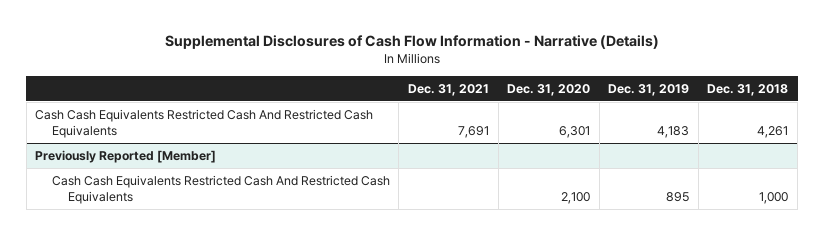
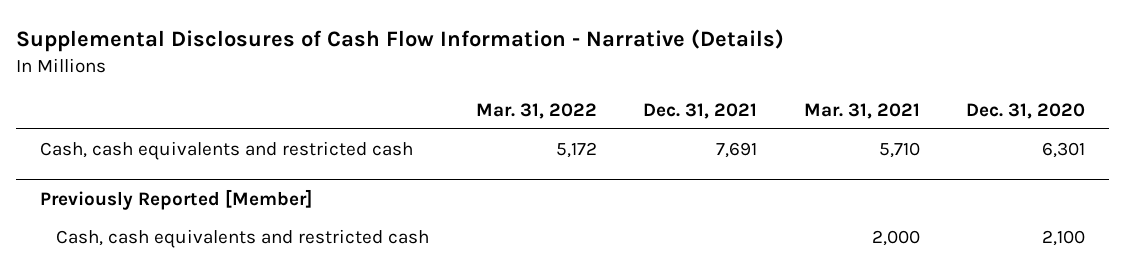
[608,83,690,96] Dec. 31, 2019 -> none
[707,83,789,96] Dec. 31, 2018 -> none
none -> [475,102,597,119] Mar. 31, 2022
none -> [803,102,920,119] Mar. 31, 2021
[35,108,374,139] Cash Cash Equivalents Restricted Cash And Restricted Cash Equivalents -> [39,141,413,161] Cash, cash equivalents and restricted cash
[51,174,390,205] Cash Cash Equivalents Restricted Cash And Restricted Cash Equivalents -> [55,229,429,249] Cash, cash equivalents and restricted cash

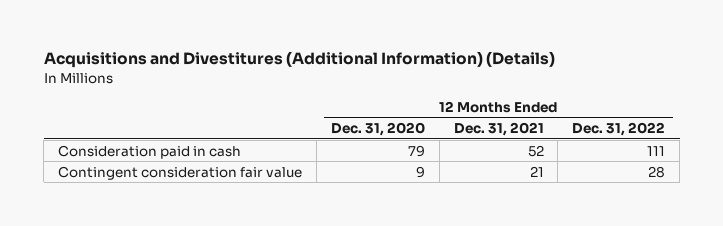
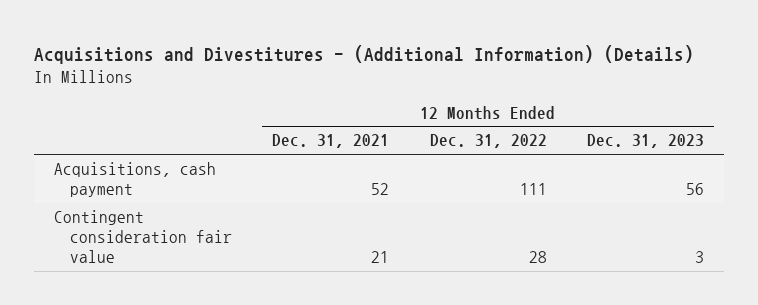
[43,51,555,69] Acquisitions and Divestitures (Additional Information) (Details) -> [33,44,694,64] Acquisitions and Divestitures - (Additional Information) (Details)
[330,122,425,137] Dec. 31, 2020 -> none
none -> [587,134,705,149] Dec. 31, 2023
[57,144,241,159] Consideration paid in cash -> [54,162,217,198] Acquisitions, cash payment

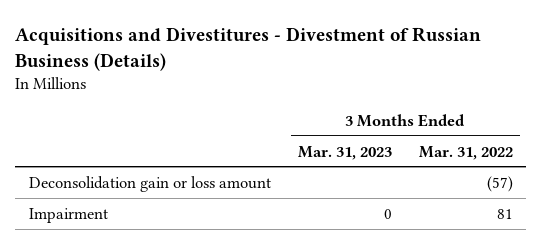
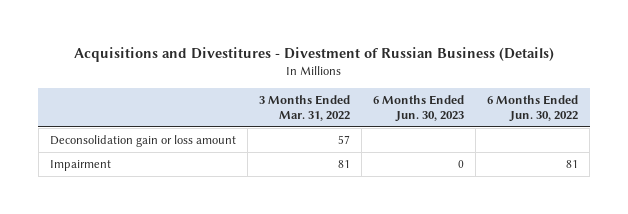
[297,145,392,160] Mar. 31, 2023 -> none
none -> [373,95,465,122] 6 Months Ended Jun. 30, 2023
none -> [487,95,579,122] 6 Months Ended Jun. 30, 2022
[486,175,513,192] (57) -> [338,135,351,145] 57

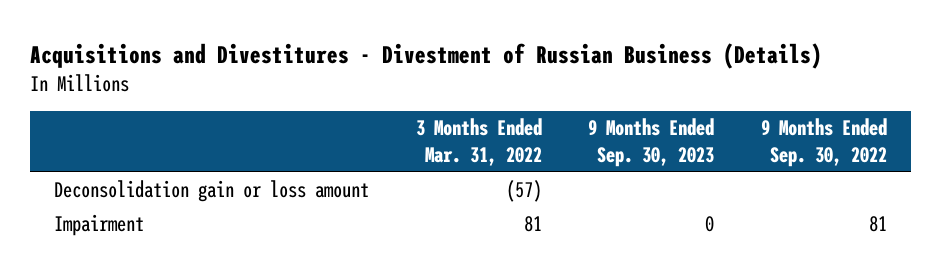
[373,95,465,122] 6 Months Ended Jun. 30, 2023 -> none
[487,95,579,122] 6 Months Ended Jun. 30, 2022 -> none
none -> [588,118,715,168] 9 Months Ended Sep. 30, 2023
none -> [761,118,888,168] 9 Months Ended Sep. 30, 2022
[338,135,351,145] 57 -> [505,180,542,203] (57)

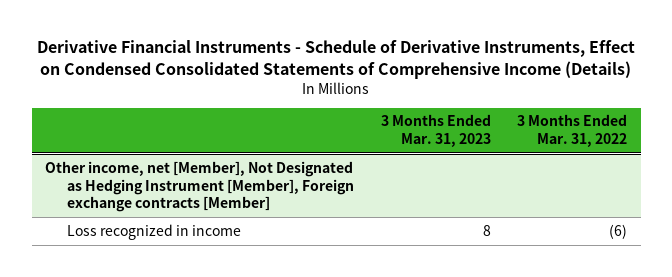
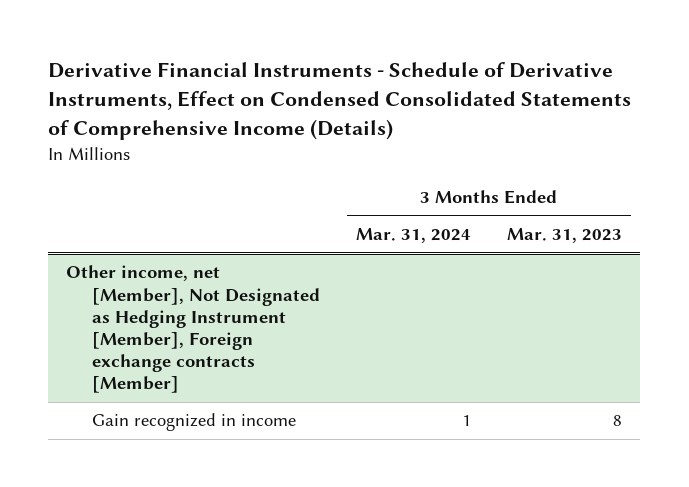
[517,114,628,148] 3 Months Ended Mar. 31, 2022 -> none
none -> [356,228,472,244] Mar. 31, 2024
[66,223,241,240] Loss recognized in income -> [92,413,297,432] Gain recognized in income

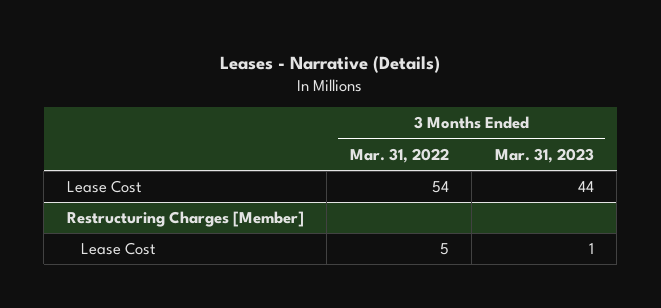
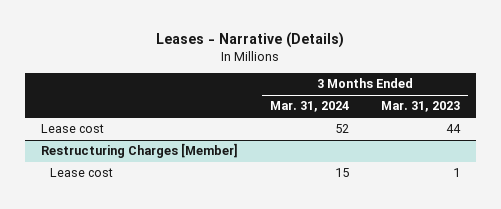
[349,147,449,163] Mar. 31, 2022 -> none
none -> [269,101,349,113] Mar. 31, 2024
[66,180,141,194] Lease Cost -> [40,124,104,134] Lease cost
[81,242,156,256] Lease Cost -> [49,168,113,178] Lease cost

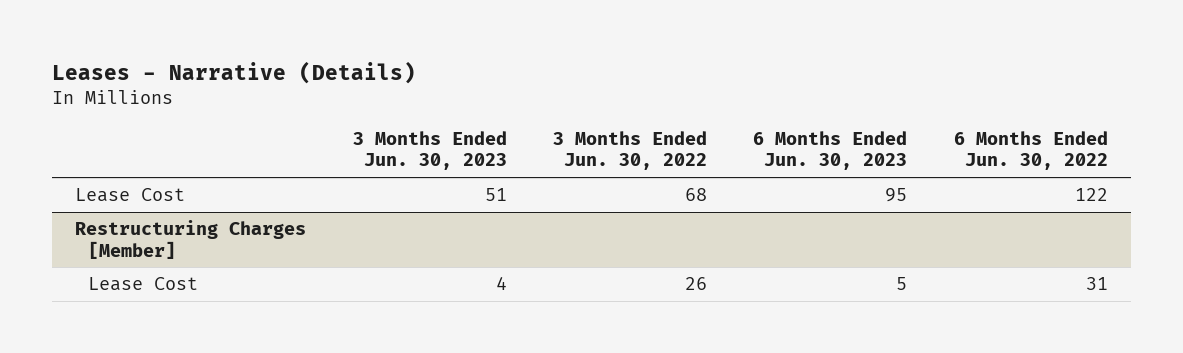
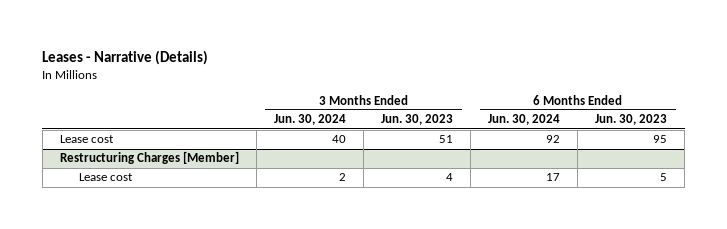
[553,131,708,171] 3 Months Ended Jun. 30, 2022 -> none
[953,131,1108,171] 6 Months Ended Jun. 30, 2022 -> none
none -> [274,114,347,126] Jun. 30, 2024
none -> [488,114,561,126] Jun. 30, 2024
[75,188,186,203] Lease Cost -> [60,135,115,144] Lease cost
[88,277,199,292] Lease Cost -> [79,173,134,182] Lease cost

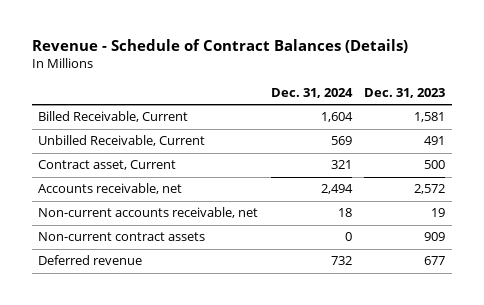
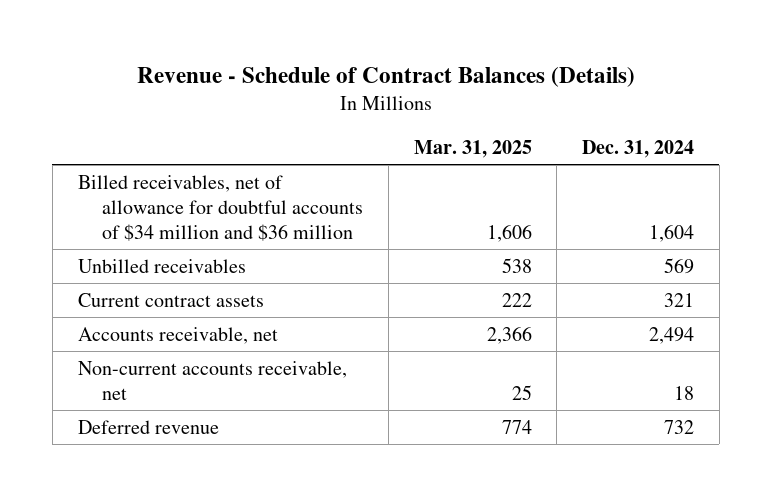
[364,87,446,98] Dec. 31, 2023 -> none
none -> [413,139,532,158] Mar. 31, 2025
[38,111,189,123] Billed Receivable, Current -> [77,174,364,241] Billed receivables, net of allowance for doubtful accounts of $34 million and $36 million
[38,135,206,147] Unbilled Receivable, Current -> [77,258,246,273] Unbilled receivables
[38,160,177,171] Contract asset, Current -> [77,292,264,307] Current contract assets
[38,232,206,242] Non-current contract assets -> none

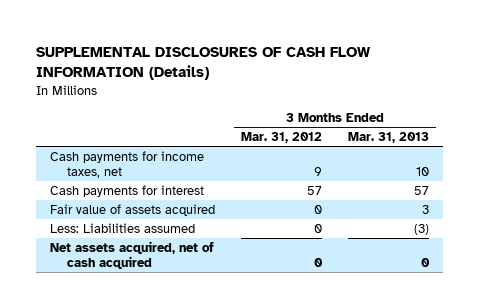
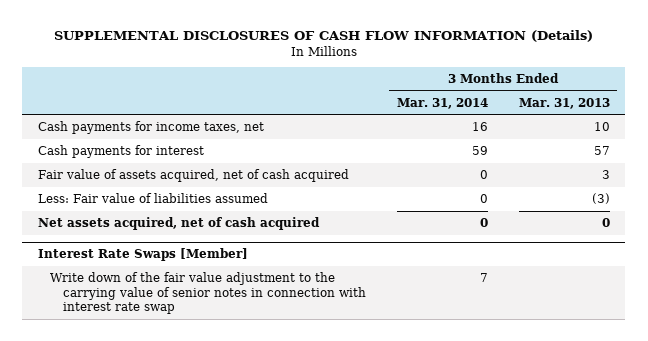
[240,132,322,144] Mar. 31, 2012 -> none
none -> [396,97,488,109] Mar. 31, 2014
[49,204,215,217] Fair value of assets acquired -> [37,168,349,182] Fair value of assets acquired, net of cash acquired
[49,223,195,234] Less: Liabilities assumed -> [37,192,268,203] Less: Fair value of liabilities assumed
none -> [37,248,248,262] Interest Rate Swaps [Member]
none -> [50,271,366,315] Write down of the fair value adjustment to the carrying value of senior notes in connection with interest rate swap

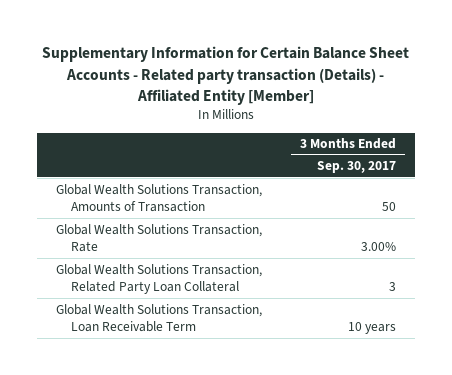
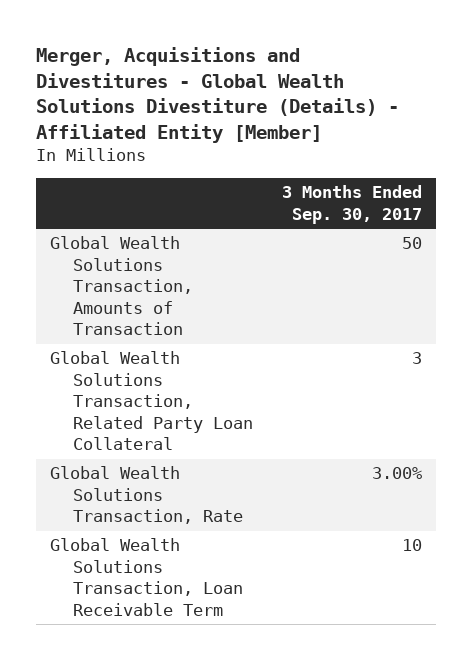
[42,46,410,105] Supplementary Information for Certain Balance Sheet Accounts - Related party transaction (Details) - Affiliated Entity [Member] -> [36,46,400,143] Merger, Acquisitions and Divestitures - Global Wealth Solutions Divestiture (Details) - Affiliated Entity [Member]
[56,223,263,253] Global Wealth Solutions Transaction, Rate -> [50,466,244,525] Global Wealth Solutions Transaction, Rate
[348,322,397,335] 10 years -> [401,539,422,552] 10

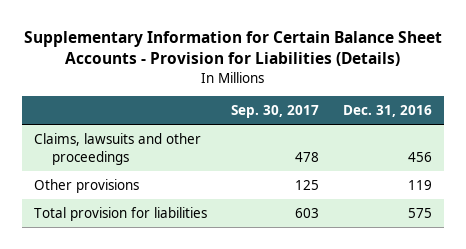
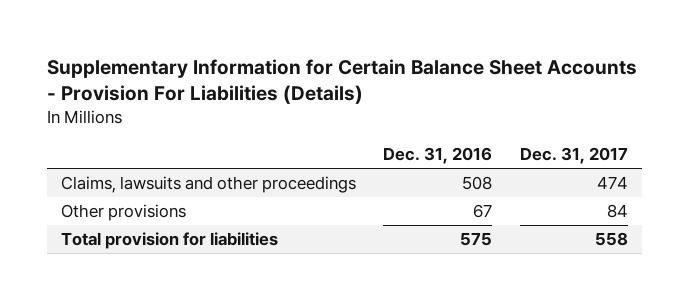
[24,31,443,67] Supplementary Information for Certain Balance Sheet Accounts - Provision for Liabilities (Details) -> [47,58,638,105] Supplementary Information for Certain Balance Sheet Accounts - Provision For Liabilities (Details)
[231,105,320,119] Sep. 30, 2017 -> none
none -> [519,147,628,165] Dec. 31, 2017
[408,151,433,162] 456 -> [462,176,493,191] 508
[408,179,433,190] 119 -> [473,204,493,219] 67

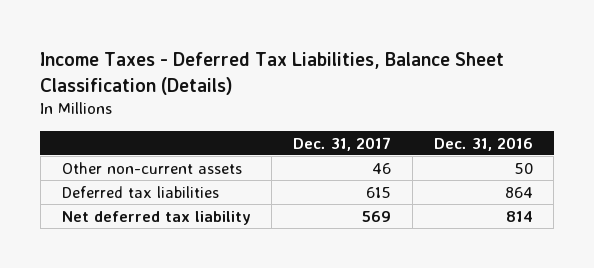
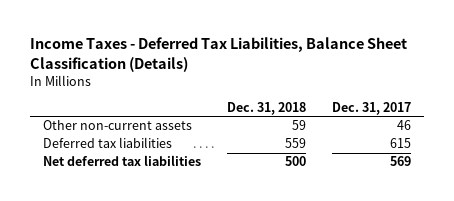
[433,136,533,151] Dec. 31, 2016 -> none
none -> [226,101,306,115] Dec. 31, 2018
[61,210,251,225] Net deferred tax liability -> [42,155,201,167] Net deferred tax liabilities

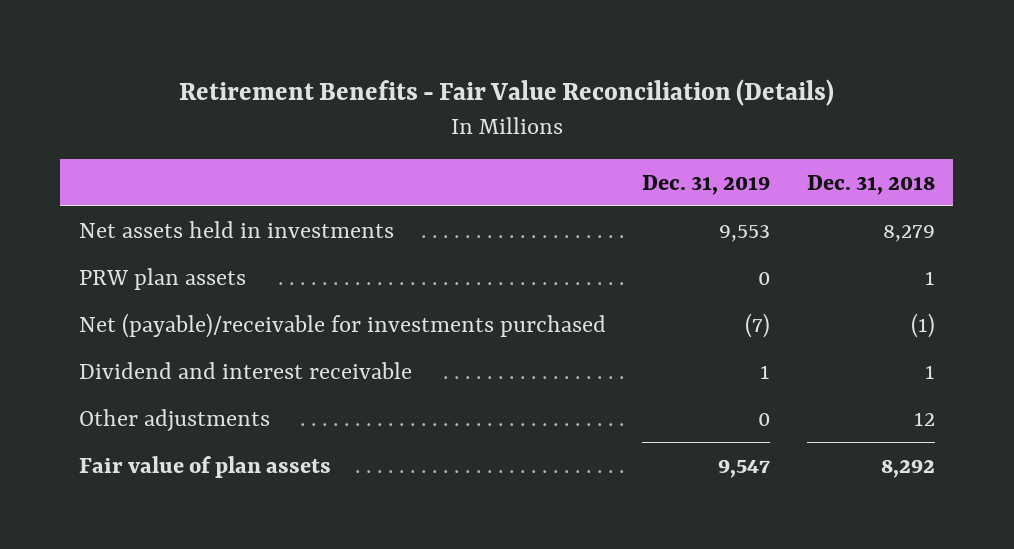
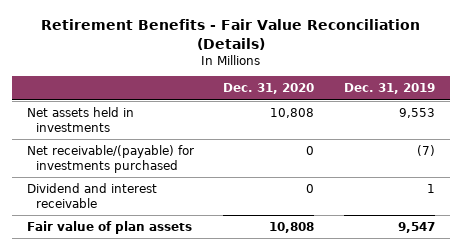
[806,174,935,195] Dec. 31, 2018 -> none
none -> [223,83,315,95] Dec. 31, 2020
[78,267,246,290] PRW plan assets -> none
[78,312,606,338] Net (payable)/receivable for investments purchased -> [26,145,194,173] Net receivable/(payable) for investments purchased
[78,408,270,431] Other adjustments -> none

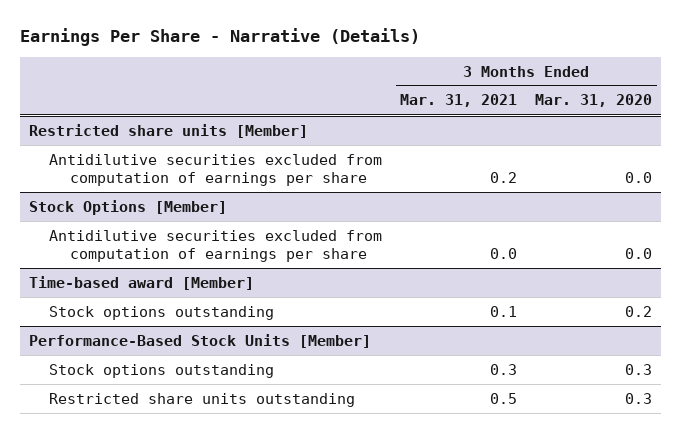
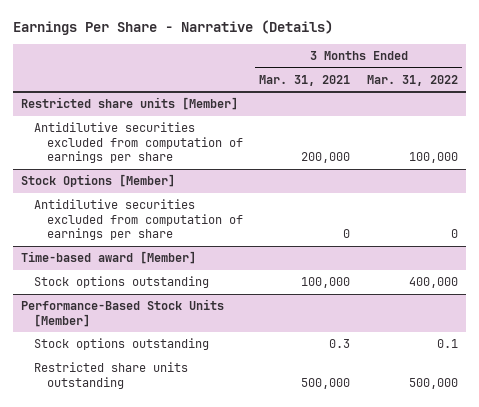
[535,94,653,108] Mar. 31, 2020 -> none
none -> [366,75,458,87] Mar. 31, 2022
[490,172,518,184] 0.2 -> [301,152,351,164] 200,000
[490,248,518,260] 0.0 -> [343,229,351,239] 0
[490,305,518,317] 0.1 -> [301,277,351,289] 100,000
[490,392,518,404] 0.5 -> [301,377,351,389] 500,000

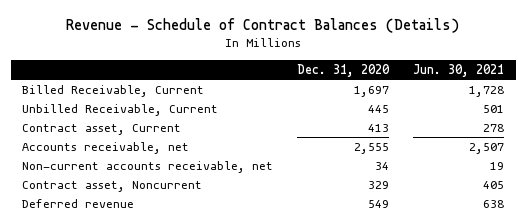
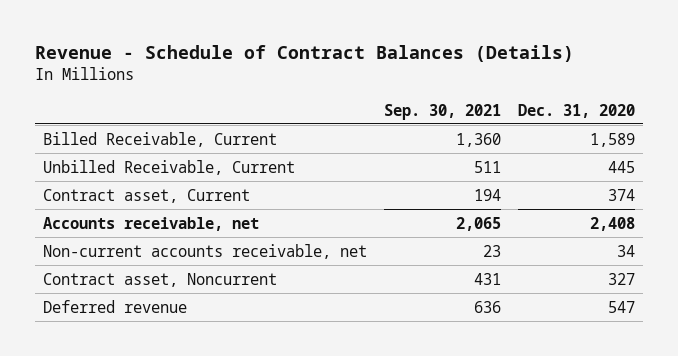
[412,63,504,77] Jun. 30, 2021 -> none
none -> [384,103,502,120] Sep. 30, 2021
[354,85,390,97] 1,697 -> [589,132,635,147] 1,589
[368,123,390,132] 413 -> [607,188,635,201] 374
[354,142,390,154] 2,555 -> [589,216,635,231] 2,408
[368,180,390,189] 329 -> [607,272,635,285] 327
[368,199,390,208] 549 -> [607,300,635,313] 547

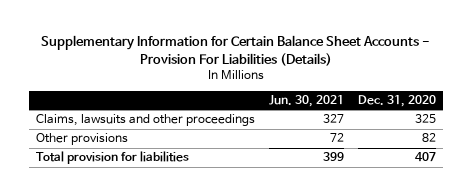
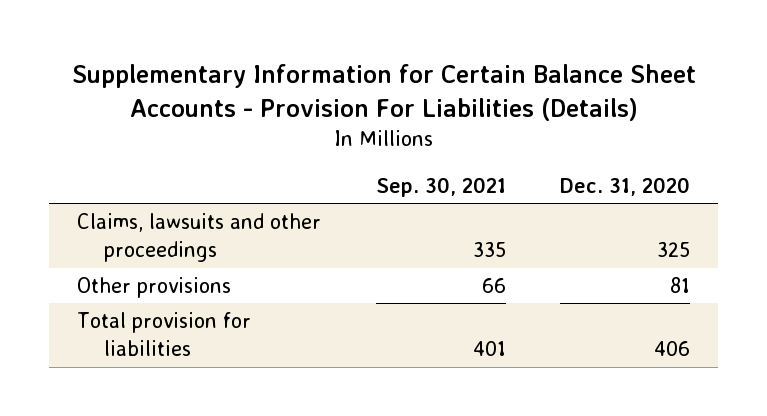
[268,95,344,108] Jun. 30, 2021 -> none
none -> [375,177,506,198] Sep. 30, 2021
[421,133,436,143] 82 -> [670,277,691,294] 81
[414,152,436,163] 407 -> [654,341,691,357] 406

